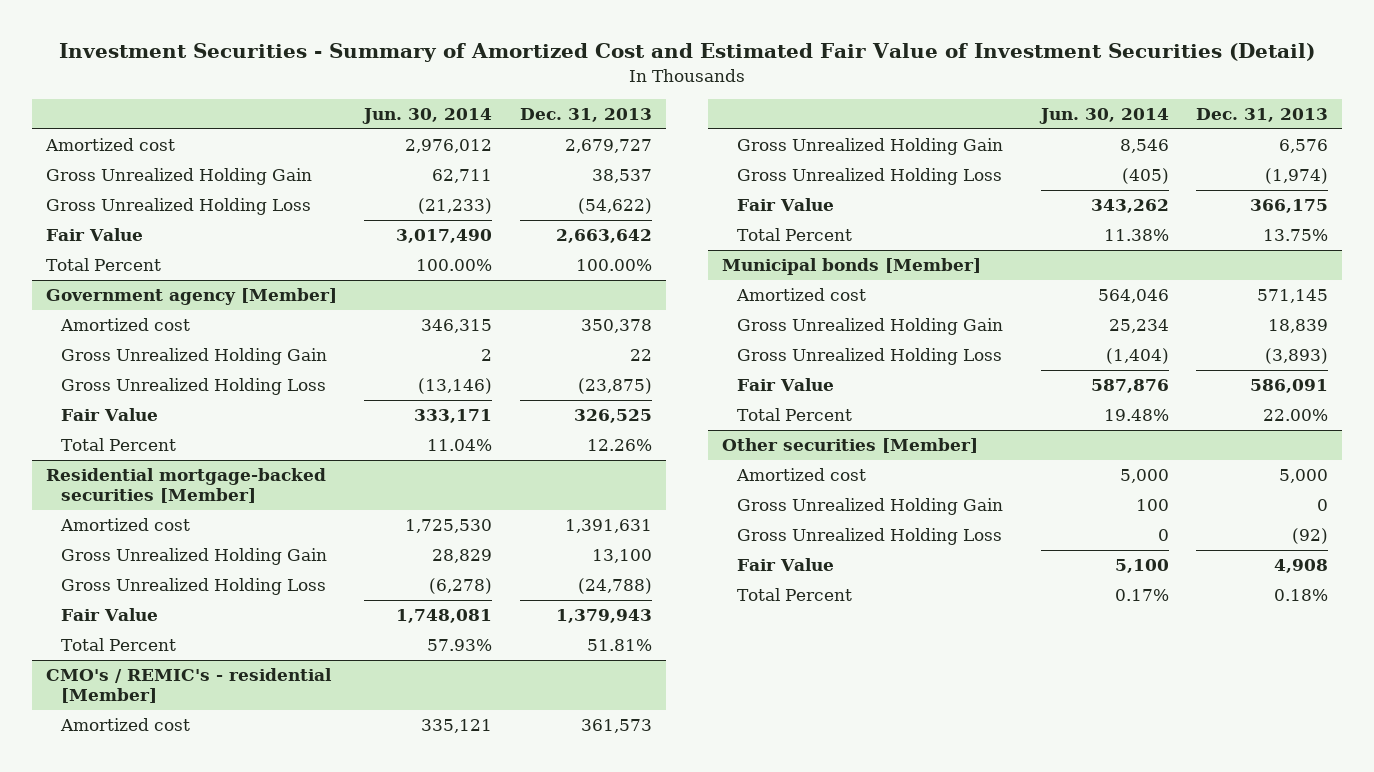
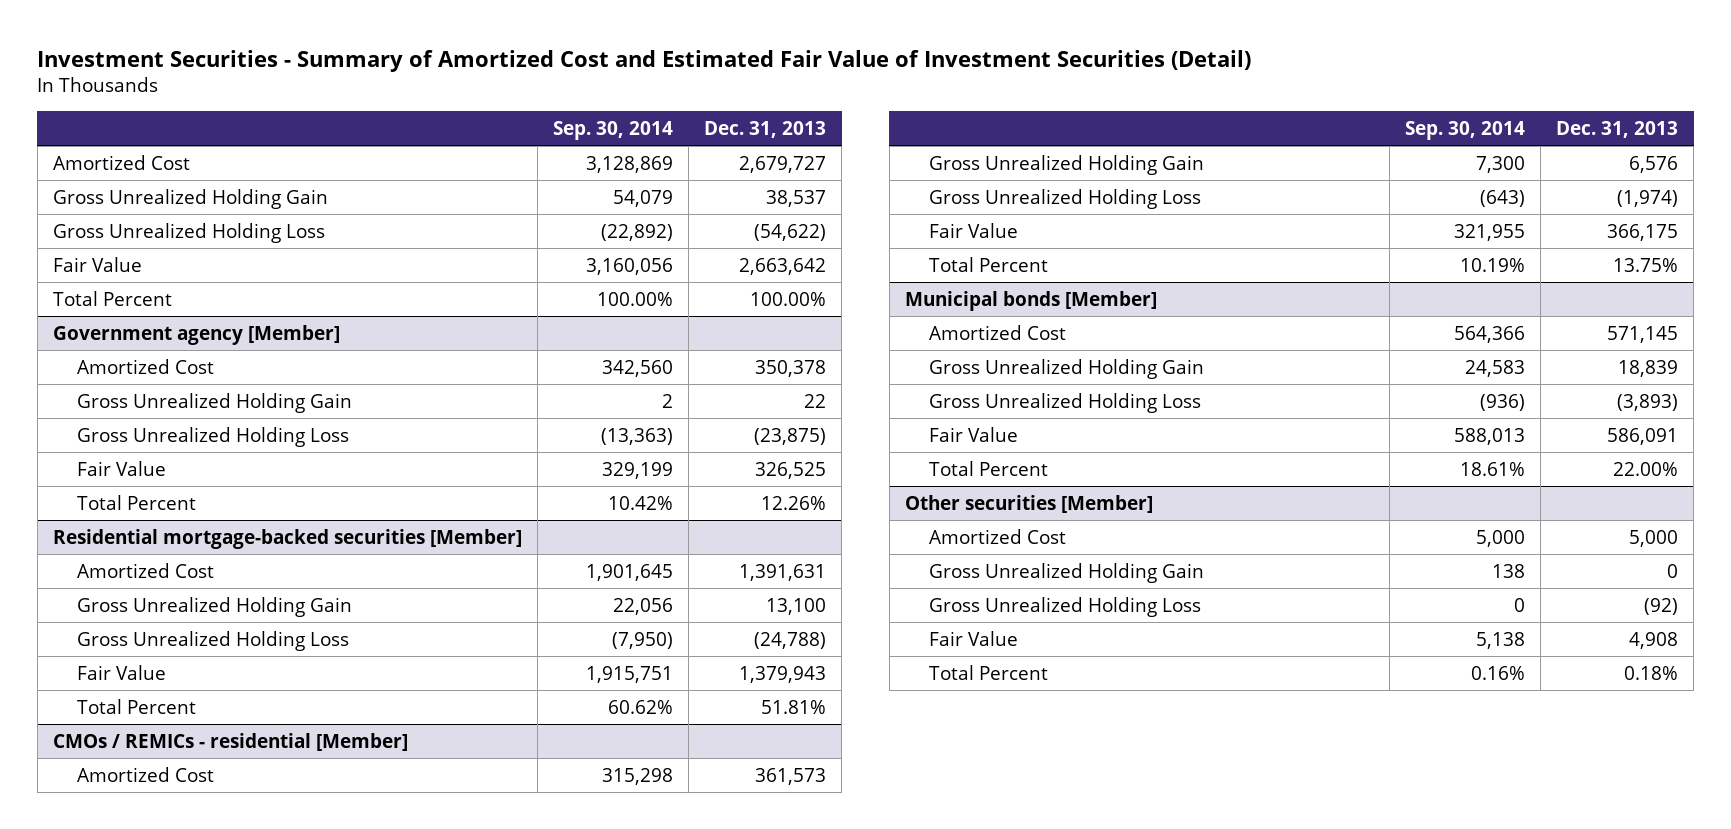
[362,107,493,124] Jun. 30, 2014 -> none
none -> [553,120,674,140] Sep. 30, 2014
[44,138,175,152] Amortized cost -> [52,154,190,170] Amortized Cost
[59,318,190,332] Amortized cost -> [77,358,215,374] Amortized Cost
[59,518,190,532] Amortized cost -> [77,562,215,578] Amortized Cost
[45,668,332,704] CMO's / REMIC's - residential [Member] -> [52,732,408,751] CMOs / REMICs - residential [Member]
[59,718,190,732] Amortized cost -> [77,766,215,782] Amortized Cost
[736,288,867,302] Amortized cost -> [928,324,1066,340] Amortized Cost
[736,468,867,482] Amortized cost -> [928,528,1066,544] Amortized Cost

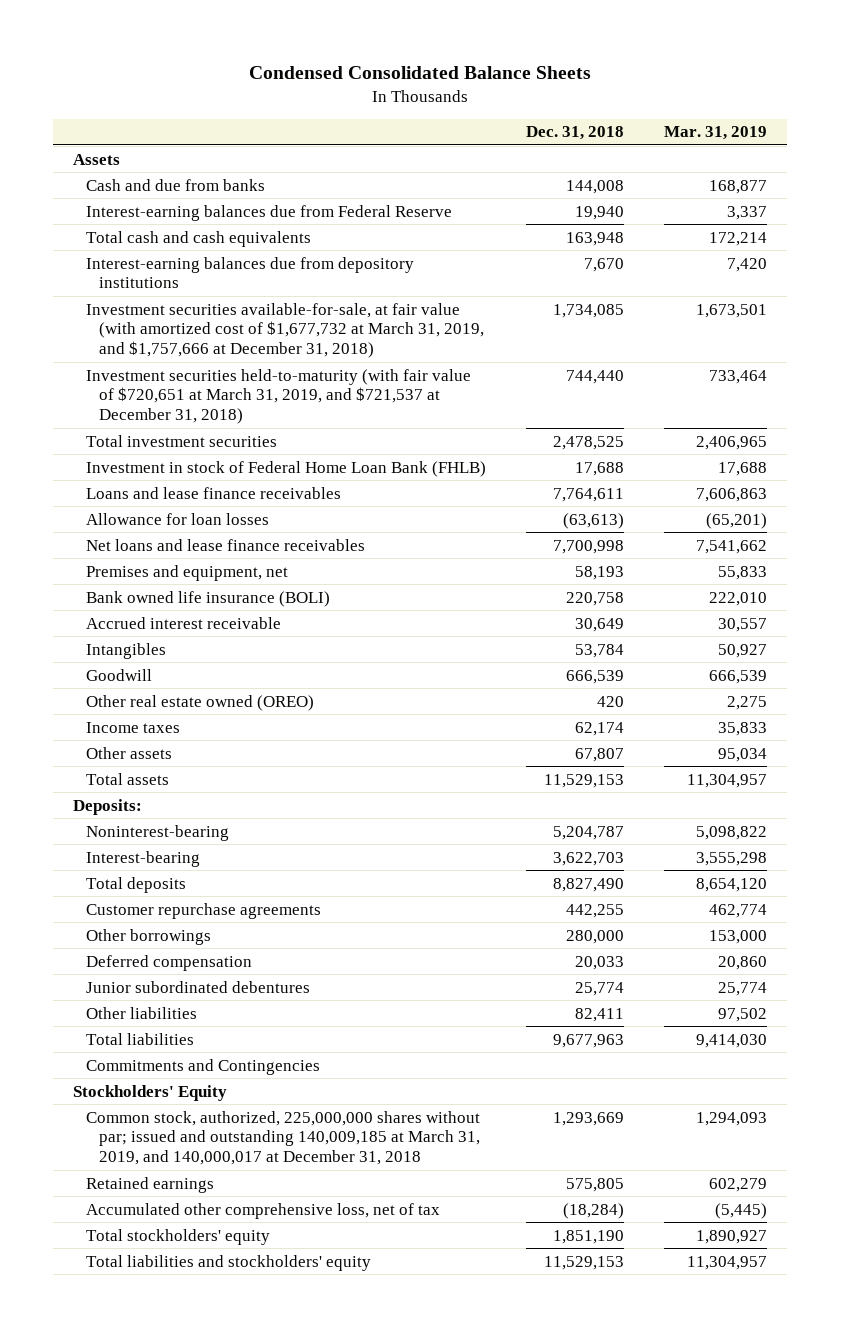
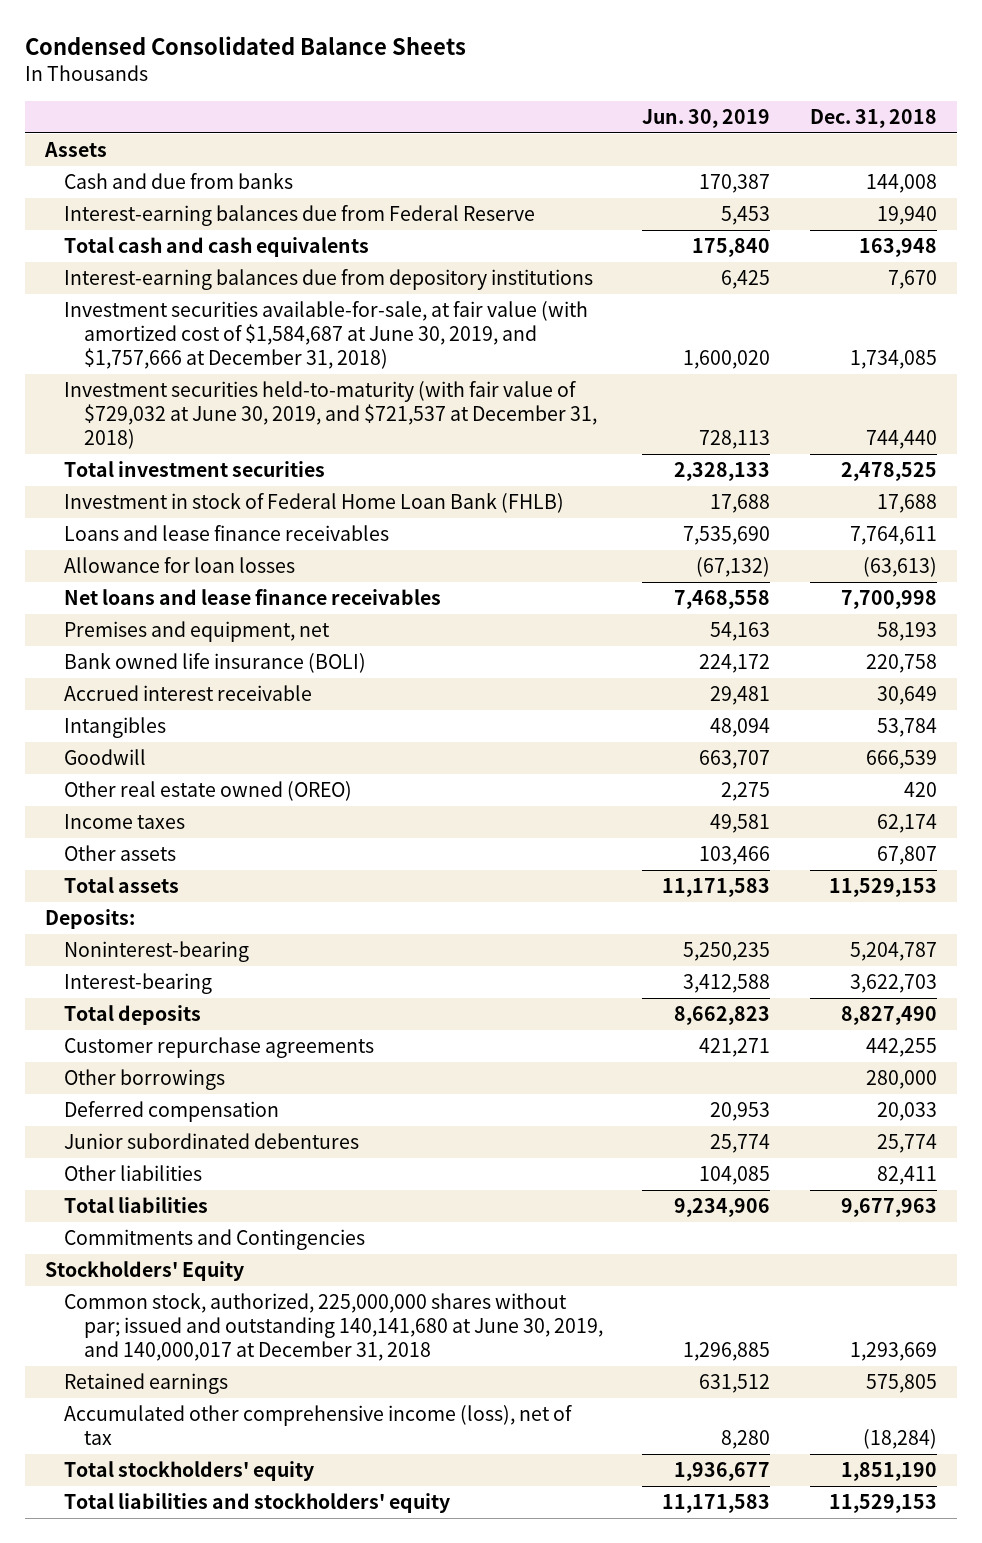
[664,126,768,141] Mar. 31, 2019 -> none
none -> [642,108,771,128] Jun. 30, 2019
[86,302,485,359] Investment securities available-for-sale, at fair value (with amortized cost of $1,677,732 at March 31, 2019, and $1,757,666 at December 31, 2018) -> [64,301,589,370] Investment securities available-for-sale, at fair value (with amortized cost of $1,584,687 at June 30, 2019, and $1,757,666 at December 31, 2018)
[86,368,472,425] Investment securities held-to-maturity (with fair value of $720,651 at March 31, 2019, and $721,537 at December 31, 2018) -> [64,381,597,450] Investment securities held-to-maturity (with fair value of $729,032 at June 30, 2019, and $721,537 at December 31, 2018)
[86,1110,481,1166] Common stock, authorized, 225,000,000 shares without par; issued and outstanding 140,009,185 at March 31, 2019, and 140,000,017 at December 31, 2018 -> [64,1293,603,1362] Common stock, authorized, 225,000,000 shares without par; issued and outstanding 140,141,680 at June 30, 2019, and 140,000,017 at December 31, 2018
[86,1202,441,1219] Accumulated other comprehensive loss, net of tax -> [64,1405,573,1446] Accumulated other comprehensive income (loss), net of tax

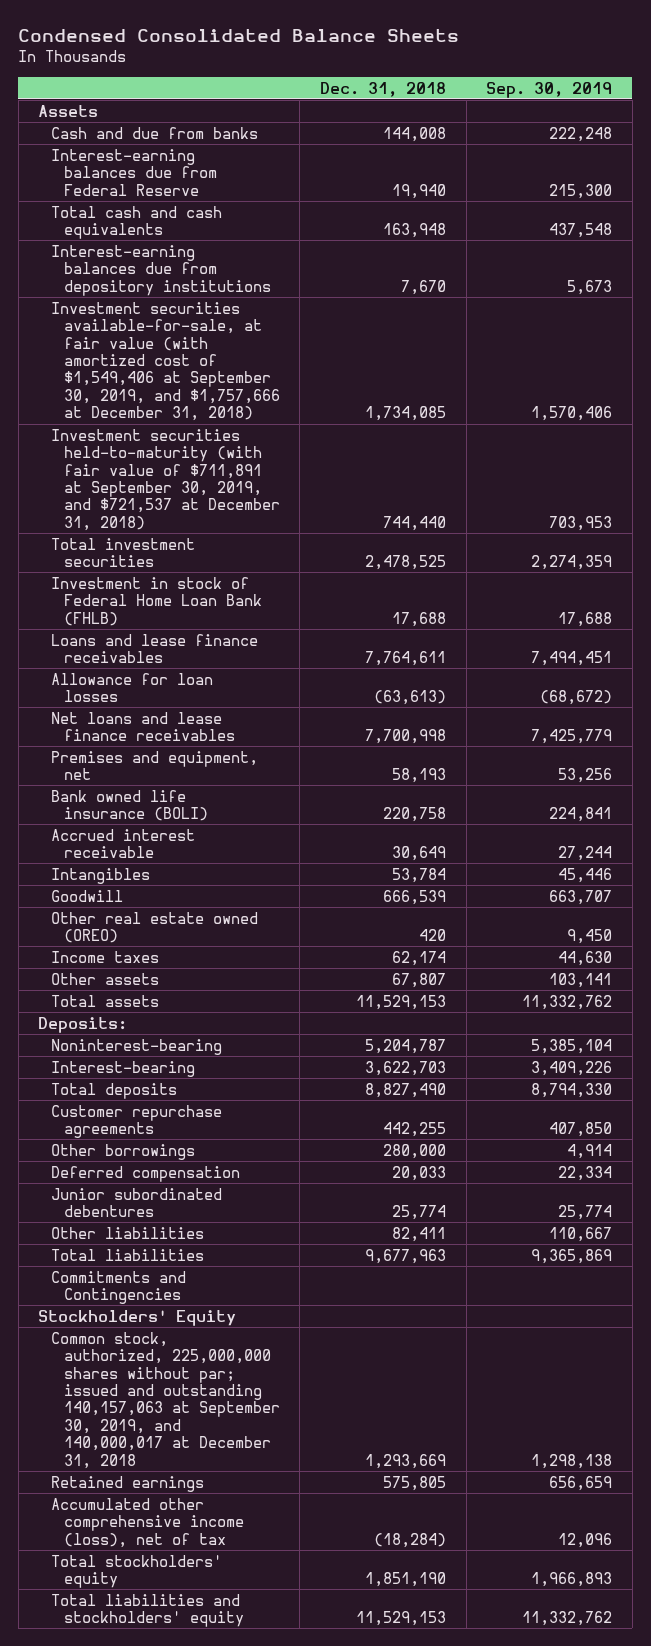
[642,108,771,128] Jun. 30, 2019 -> none
none -> [486,81,613,98] Sep. 30, 2019
[64,301,589,370] Investment securities available-for-sale, at fair value (with amortized cost of $1,584,687 at June 30, 2019, and $1,757,666 at December 31, 2018) -> [51,301,280,422] Investment securities available-for-sale, at fair value (with amortized cost of $1,549,406 at September 30, 2019, and $1,757,666 at December 31, 2018)
[64,381,597,450] Investment securities held-to-maturity (with fair value of $729,032 at June 30, 2019, and $721,537 at December 31, 2018) -> [51,428,280,531] Investment securities held-to-maturity (with fair value of $711,891 at September 30, 2019, and $721,537 at December 31, 2018)
[64,1293,603,1362] Common stock, authorized, 225,000,000 shares without par; issued and outstanding 140,141,680 at June 30, 2019, and 140,000,017 at December 31, 2018 -> [51,1331,280,1469] Common stock, authorized, 225,000,000 shares without par; issued and outstanding 140,157,063 at September 30, 2019, and 140,000,017 at December 31, 2018

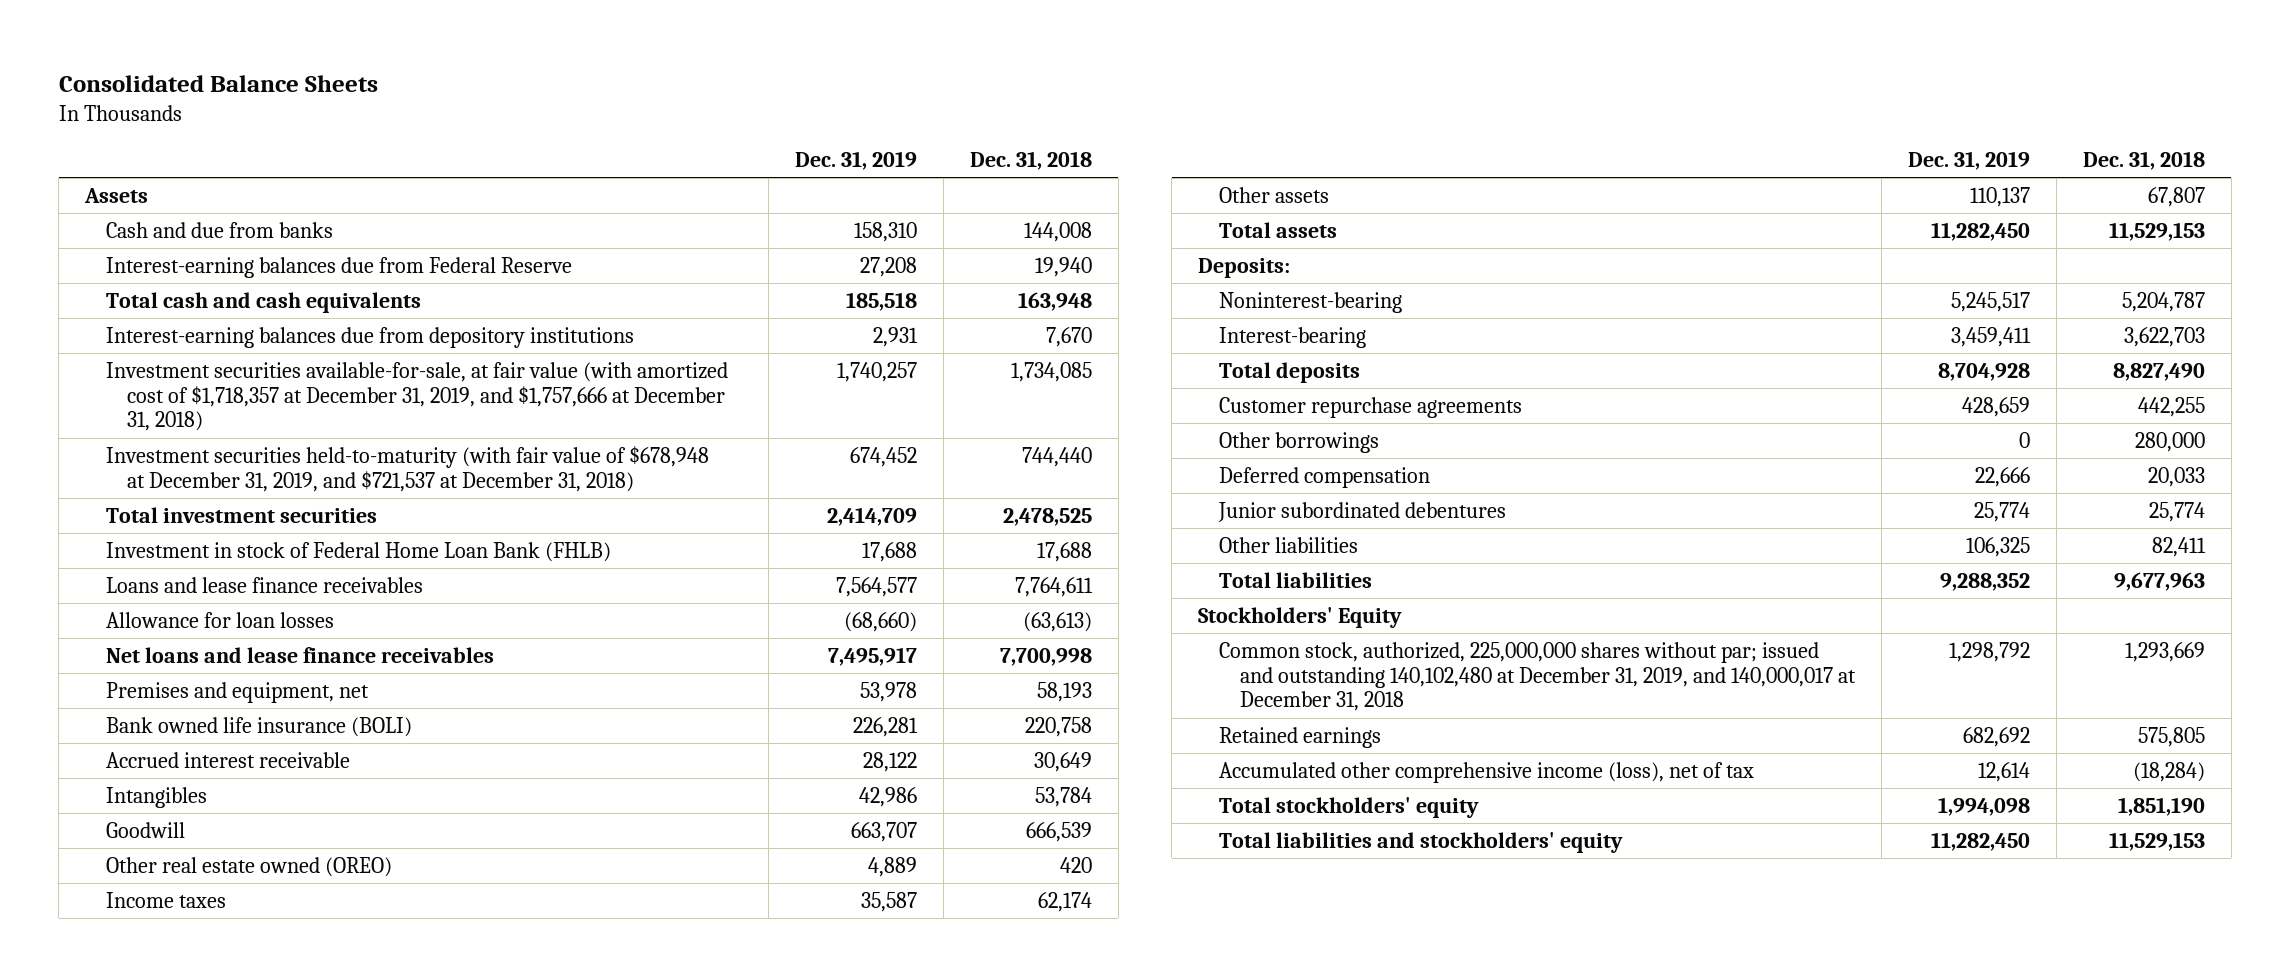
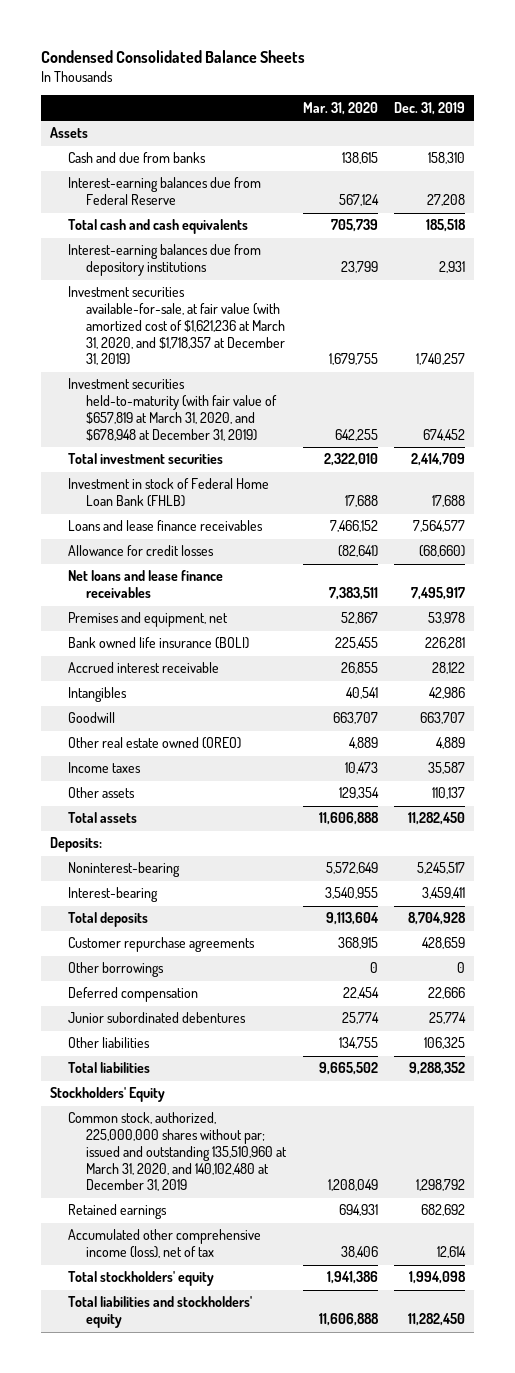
[58,74,378,92] Consolidated Balance Sheets -> [41,49,306,63] Condensed Consolidated Balance Sheets
[969,150,1092,170] Dec. 31, 2018 -> none
none -> [302,101,378,115] Mar. 31, 2020
[106,361,729,432] Investment securities available-for-sale, at fair value (with amortized cost of $1,718,357 at December 31, 2019, and $1,757,666 at December 31, 2018) -> [67,286,285,366] Investment securities available-for-sale, at fair value (with amortized cost of $1,621,236 at March 31, 2020, and $1,718,357 at December 31, 2019)
[106,445,710,492] Investment securities held-to-maturity (with fair value of $678,948 at December 31, 2019, and $721,537 at December 31, 2018) -> [67,378,277,441] Investment securities held-to-maturity (with fair value of $657,819 at March 31, 2020, and $678,948 at December 31, 2019)
[106,611,335,628] Allowance for loan losses -> [67,545,214,557] Allowance for credit losses
[1218,641,1856,712] Common stock, authorized, 225,000,000 shares without par; issued and outstanding 140,102,480 at December 31, 2019, and 140,000,017 at December 31, 2018 -> [67,1112,287,1192] Common stock, authorized, 225,000,000 shares without par; issued and outstanding 135,510,960 at March 31, 2020, and 140,102,480 at December 31, 2019

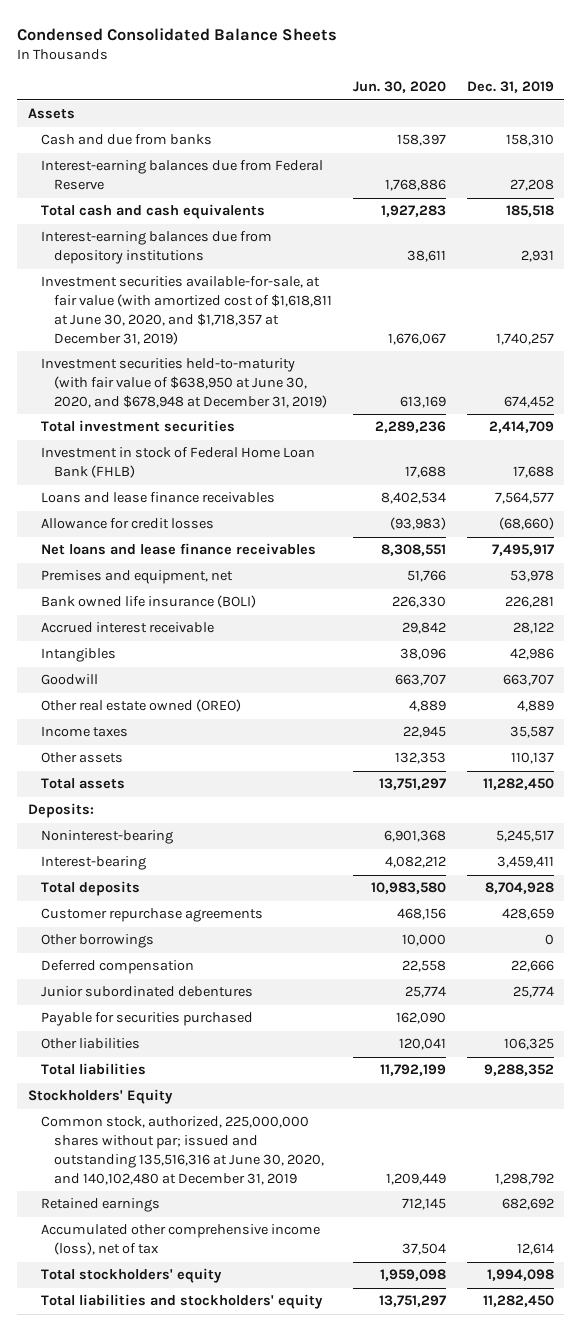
[302,101,378,115] Mar. 31, 2020 -> none
none -> [353,81,447,94] Jun. 30, 2020
[67,286,285,366] Investment securities available-for-sale, at fair value (with amortized cost of $1,621,236 at March 31, 2020, and $1,718,357 at December 31, 2019) -> [41,276,333,345] Investment securities available-for-sale, at fair value (with amortized cost of $1,618,811 at June 30, 2020, and $1,718,357 at December 31, 2019)
[67,378,277,441] Investment securities held-to-maturity (with fair value of $657,819 at March 31, 2020, and $678,948 at December 31, 2019) -> [41,358,328,408] Investment securities held-to-maturity (with fair value of $638,950 at June 30, 2020, and $678,948 at December 31, 2019)
none -> [41,1012,254,1027] Payable for securities purchased
[67,1112,287,1192] Common stock, authorized, 225,000,000 shares without par; issued and outstanding 135,510,960 at March 31, 2020, and 140,102,480 at December 31, 2019 -> [41,1116,325,1185] Common stock, authorized, 225,000,000 shares without par; issued and outstanding 135,516,316 at June 30, 2020, and 140,102,480 at December 31, 2019

